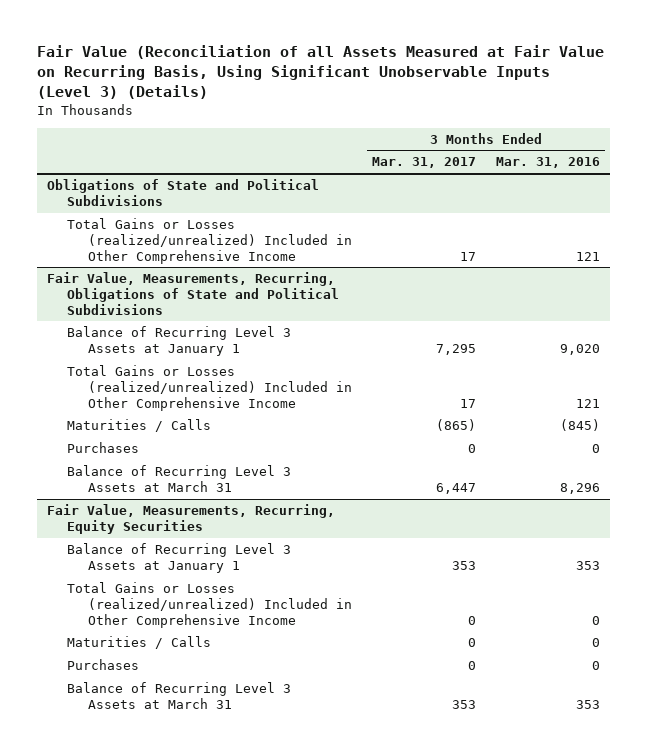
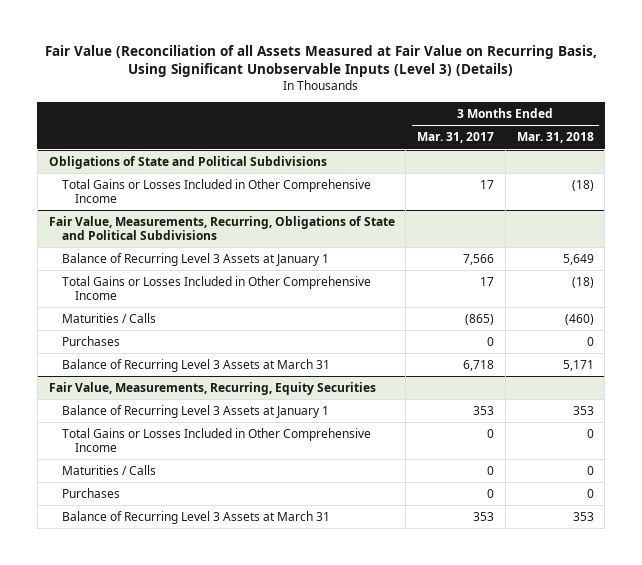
[496,157,601,169] Mar. 31, 2016 -> none
none -> [516,132,594,144] Mar. 31, 2018
[67,218,352,264] Total Gains or Losses (realized/unrealized) Included in Other Comprehensive Income -> [61,178,371,204] Total Gains or Losses Included in Other Comprehensive Income
[435,343,476,355] 7,295 -> [463,253,495,265] 7,566
[67,365,352,411] Total Gains or Losses (realized/unrealized) Included in Other Comprehensive Income -> [61,275,371,301] Total Gains or Losses Included in Other Comprehensive Income
[435,482,476,494] 6,447 -> [463,359,495,371] 6,718
[67,582,352,628] Total Gains or Losses (realized/unrealized) Included in Other Comprehensive Income -> [61,427,371,453] Total Gains or Losses Included in Other Comprehensive Income

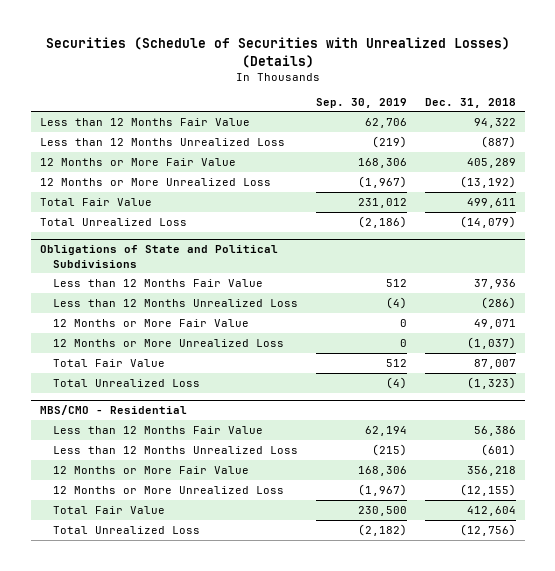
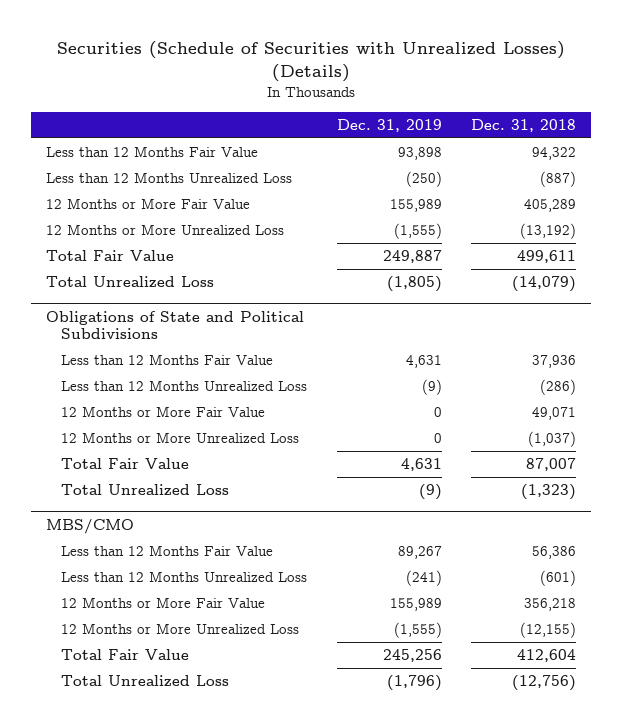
[316,97,408,108] Sep. 30, 2019 -> none
none -> [336,119,442,133] Dec. 31, 2019
[39,405,187,416] MBS/CMO - Residential -> [45,518,134,534] MBS/CMO

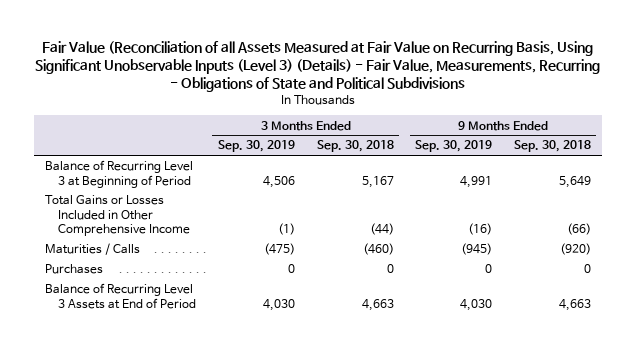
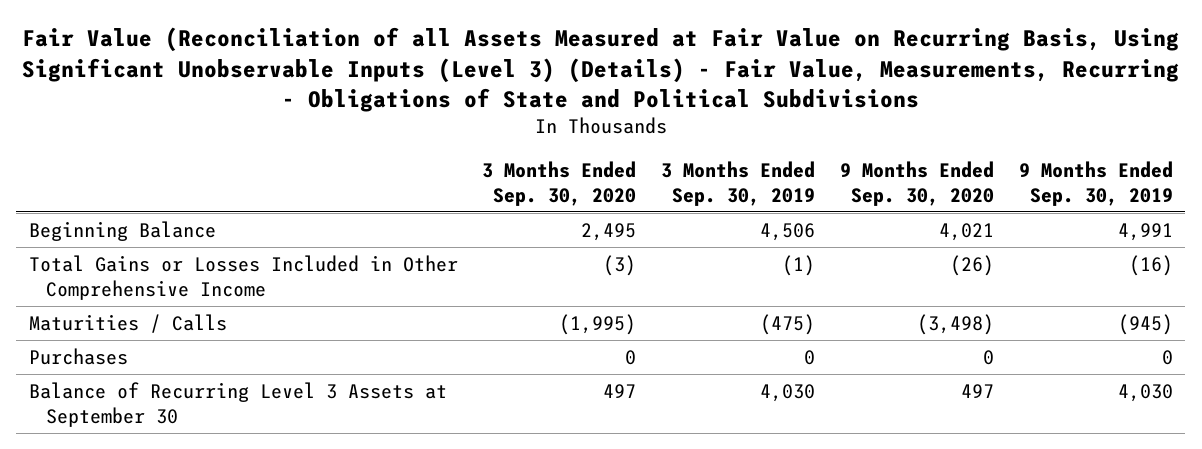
[316,140,394,153] Sep. 30, 2018 -> none
[513,140,591,153] Sep. 30, 2018 -> none
none -> [482,160,637,206] 3 Months Ended Sep. 30, 2020
none -> [840,160,995,206] 9 Months Ended Sep. 30, 2020
[44,160,193,188] Balance of Recurring Level 3 at Beginning of Period -> [28,220,216,241] Beginning Balance
[44,283,197,309] Balance of Recurring Level 3 Assets at End of Period -> [28,381,447,427] Balance of Recurring Level 3 Assets at September 30

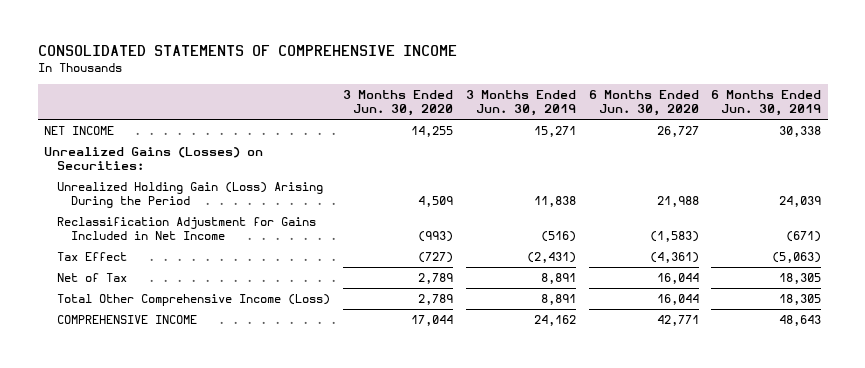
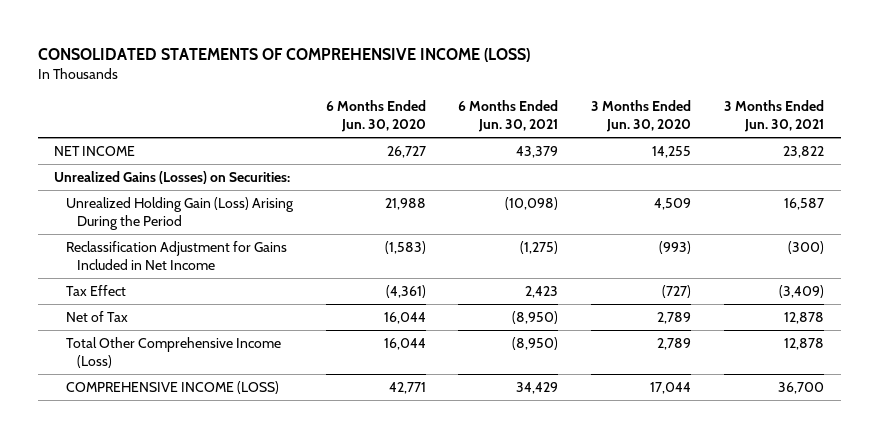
[37,45,457,57] CONSOLIDATED STATEMENTS OF COMPREHENSIVE INCOME -> [37,47,530,62] CONSOLIDATED STATEMENTS OF COMPREHENSIVE INCOME (LOSS)
[465,90,576,117] 3 Months Ended Jun. 30, 2019 -> none
[711,90,822,117] 6 Months Ended Jun. 30, 2019 -> none
none -> [458,99,559,132] 6 Months Ended Jun. 30, 2021
none -> [724,99,825,132] 3 Months Ended Jun. 30, 2021
[57,314,198,324] COMPREHENSIVE INCOME -> [65,380,279,394] COMPREHENSIVE INCOME (LOSS)

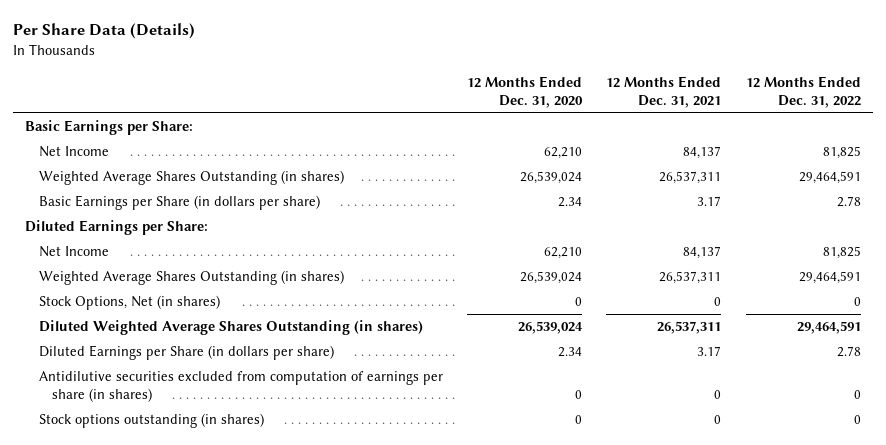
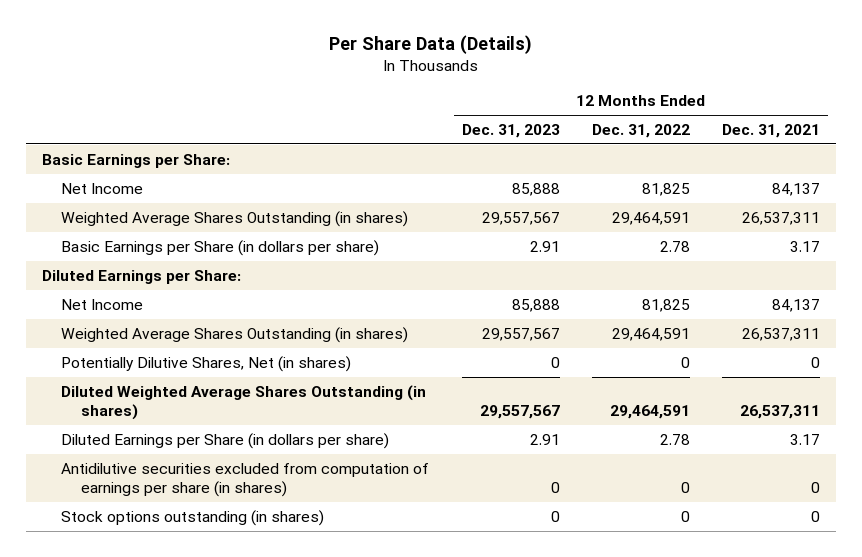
[467,75,584,108] 12 Months Ended Dec. 31, 2020 -> none
none -> [461,124,560,139] Dec. 31, 2023
[38,295,220,311] Stock Options, Net (in shares) -> [61,355,352,372] Potentially Dilutive Shares, Net (in shares)

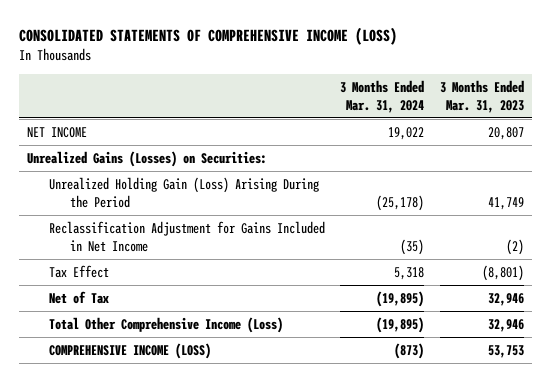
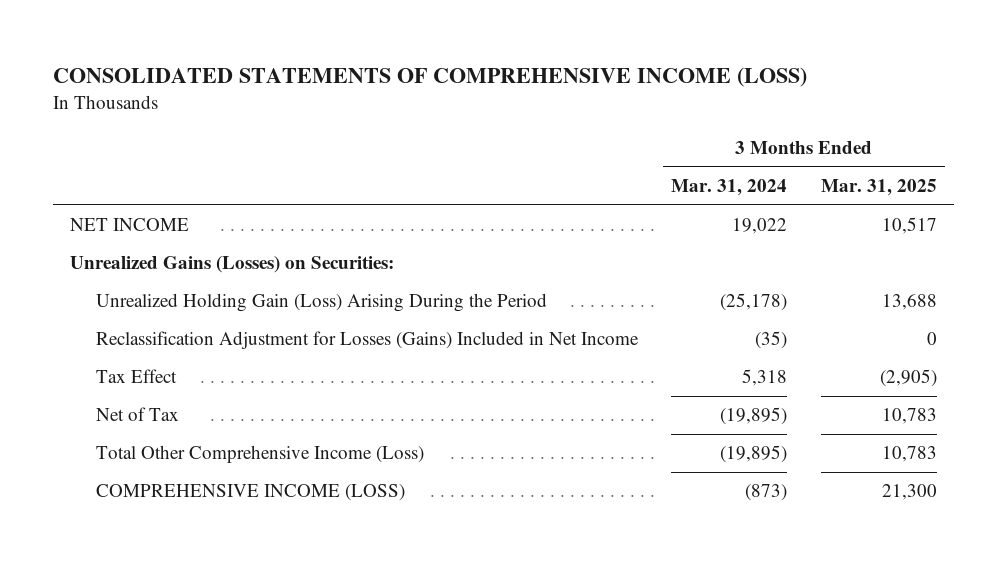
[440,79,525,113] 3 Months Ended Mar. 31, 2023 -> none
none -> [820,178,937,196] Mar. 31, 2025
[48,220,325,252] Reclassification Adjustment for Gains Included in Net Income -> [95,331,639,350] Reclassification Adjustment for Losses (Gains) Included in Net Income

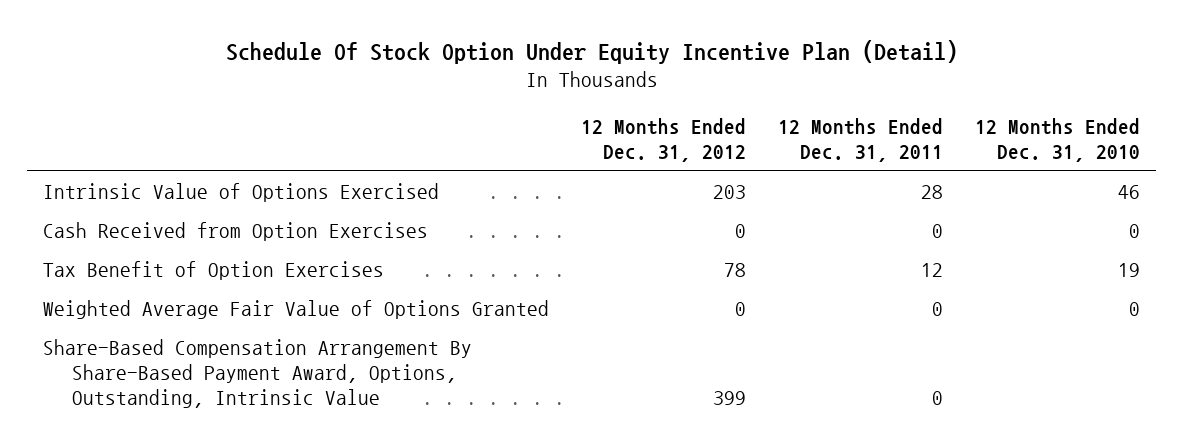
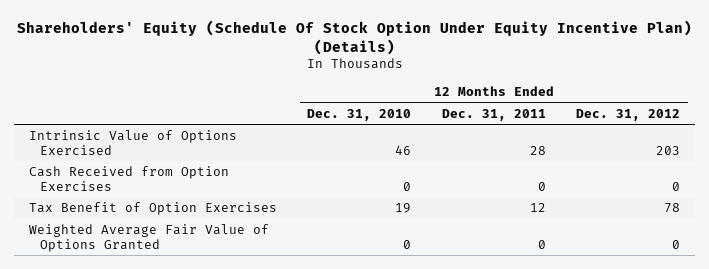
[225,39,958,64] Schedule Of Stock Option Under Equity Incentive Plan (Detail) -> [16,19,692,55] Shareholders' Equity (Schedule Of Stock Option Under Equity Incentive Plan) (Details)
[43,339,473,408] Share-Based Compensation Arrangement By Share-Based Payment Award, Options, Outstanding, Intrinsic Value -> none

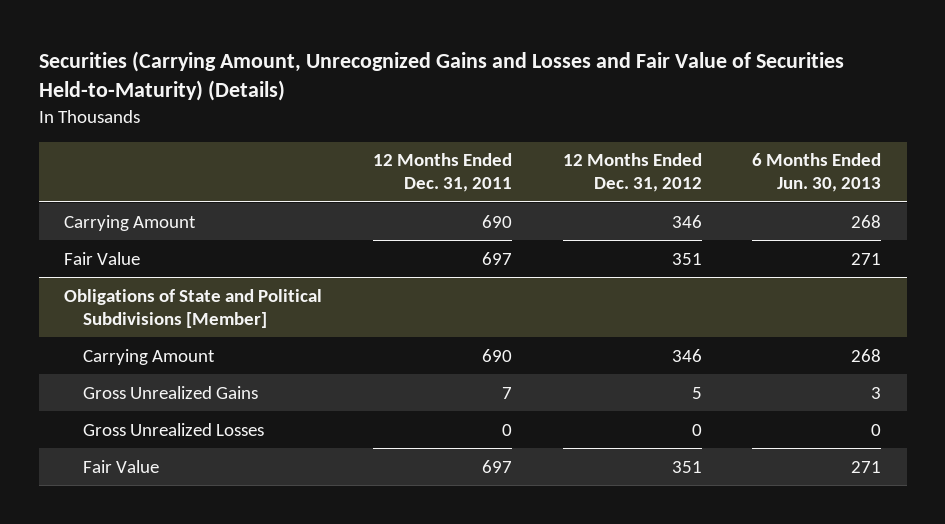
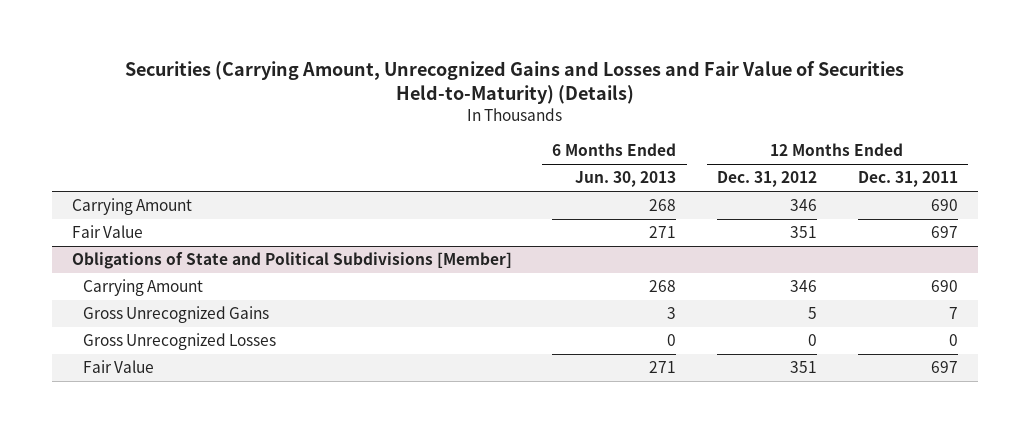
[83,385,259,399] Gross Unrealized Gains -> [82,306,269,324] Gross Unrecognized Gains
[83,422,265,436] Gross Unrealized Losses -> [82,333,276,351] Gross Unrecognized Losses

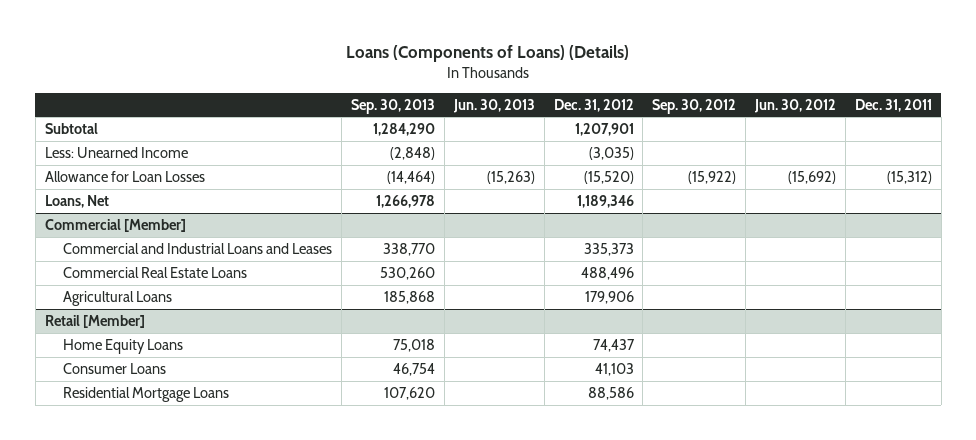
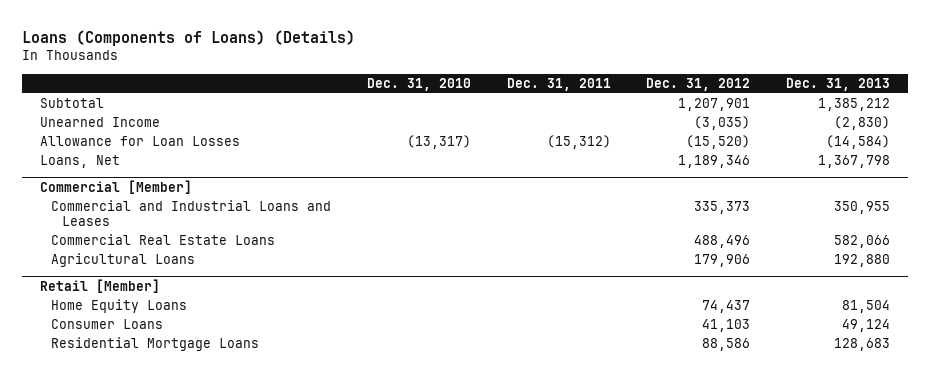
[351,98,436,114] Sep. 30, 2013 -> none
[452,98,535,113] Jun. 30, 2013 -> none
[652,98,737,114] Sep. 30, 2012 -> none
[754,98,837,113] Jun. 30, 2012 -> none
none -> [366,77,471,91] Dec. 31, 2010
none -> [785,77,890,91] Dec. 31, 2013
[44,146,188,158] Less: Unearned Income -> [40,117,161,128] Unearned Income

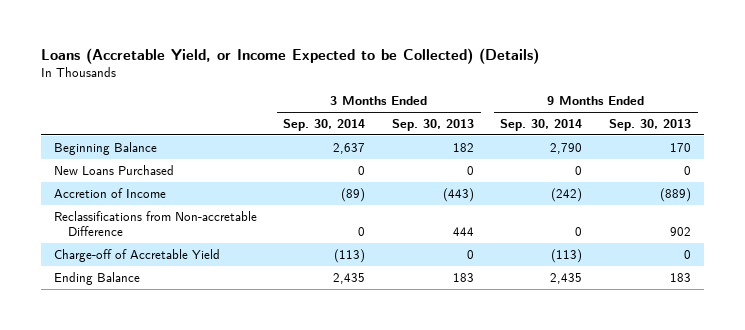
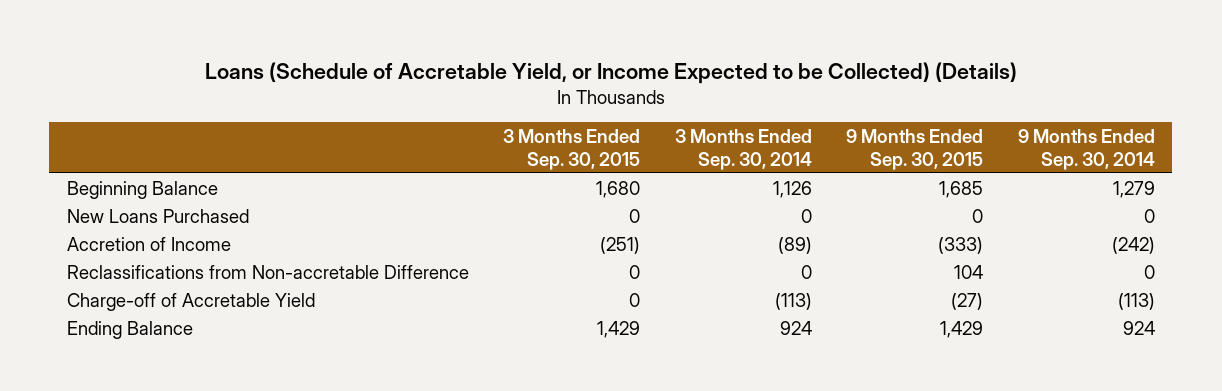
[40,48,539,65] Loans (Accretable Yield, or Income Expected to be Collected) (Details) -> [204,61,1017,84] Loans (Schedule of Accretable Yield, or Income Expected to be Collected) (Details)
[391,118,474,131] Sep. 30, 2013 -> none
[608,118,691,131] Sep. 30, 2013 -> none
none -> [503,129,641,170] 3 Months Ended Sep. 30, 2015
none -> [846,129,984,170] 9 Months Ended Sep. 30, 2015
[333,142,366,154] 2,637 -> [772,180,812,198] 1,126
[550,142,583,154] 2,790 -> [1112,180,1155,198] 1,279
[333,272,366,284] 2,435 -> [779,320,812,335] 924
[550,272,583,284] 2,435 -> [1122,320,1155,335] 924

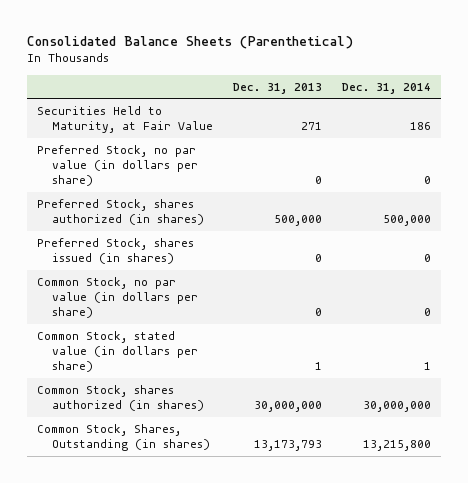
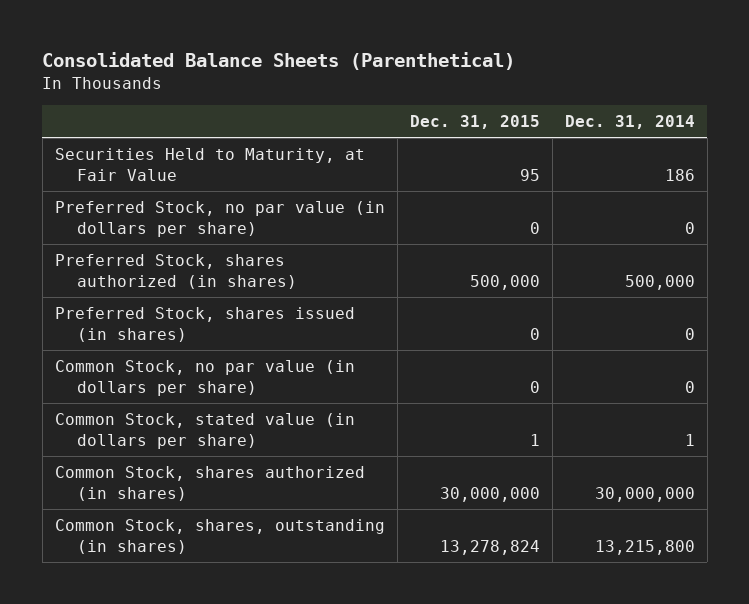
[233,82,323,94] Dec. 31, 2013 -> none
none -> [409,115,540,130] Dec. 31, 2015
[37,424,210,452] Common Stock, Shares, Outstanding (in shares) -> [54,519,385,554] Common Stock, shares, outstanding (in shares)

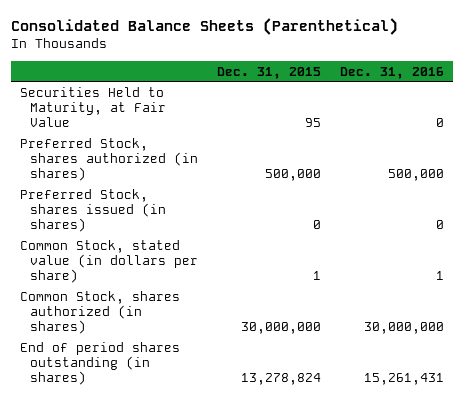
[564,115,695,130] Dec. 31, 2014 -> none
none -> [339,66,444,79] Dec. 31, 2016
[54,201,385,237] Preferred Stock, no par value (in dollars per share) -> none
[54,360,355,396] Common Stock, no par value (in dollars per share) -> none
[54,519,385,554] Common Stock, shares, outstanding (in shares) -> [20,341,181,386] End of period shares outstanding (in shares)

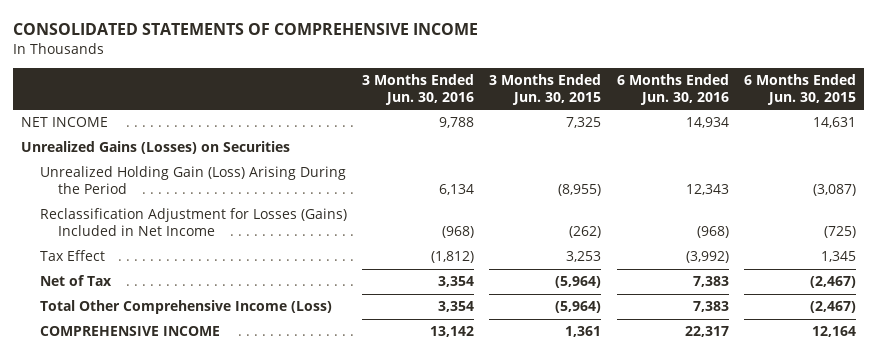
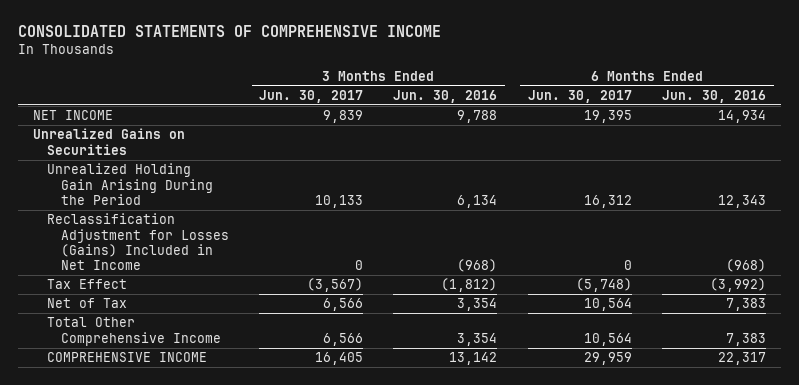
[489,73,602,105] 3 Months Ended Jun. 30, 2015 -> none
[744,73,857,105] 6 Months Ended Jun. 30, 2015 -> none
none -> [259,89,364,103] Jun. 30, 2017
none -> [527,89,632,103] Jun. 30, 2017
[20,141,290,155] Unrealized Gains (Losses) on Securities -> [32,128,185,155] Unrealized Gains on Securities
[39,166,346,195] Unrealized Holding Gain (Loss) Arising During the Period -> [46,163,213,205] Unrealized Holding Gain Arising During the Period
[39,300,332,315] Total Other Comprehensive Income (Loss) -> [46,317,221,346] Total Other Comprehensive Income

